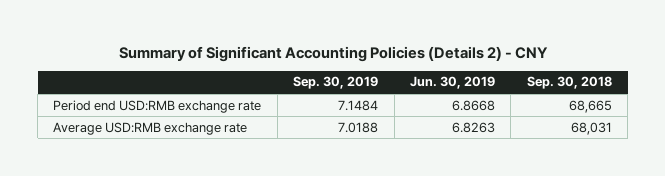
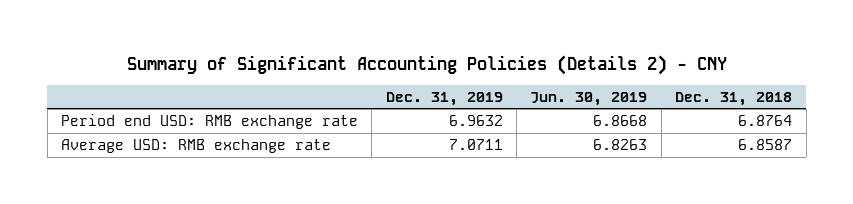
[293,76,379,90] Sep. 30, 2019 -> none
[526,76,612,90] Sep. 30, 2018 -> none
none -> [385,91,503,106] Dec. 31, 2019
none -> [675,91,793,106] Dec. 31, 2018
[53,99,262,113] Period end USD:RMB exchange rate -> [60,113,358,129] Period end USD: RMB exchange rate
[53,121,248,135] Average USD:RMB exchange rate -> [60,138,331,153] Average USD: RMB exchange rate

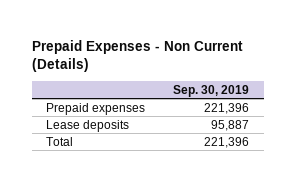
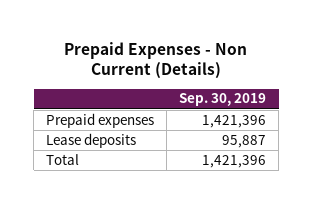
[204,102,250,114] 221,396 -> [202,114,267,128] 1,421,396
[204,136,250,148] 221,396 -> [202,154,267,168] 1,421,396

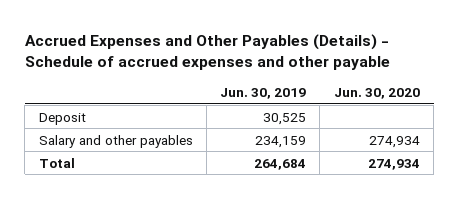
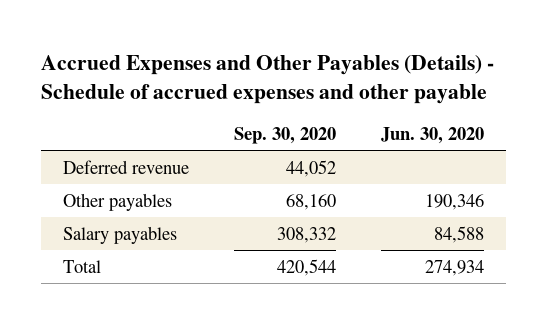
[220,87,307,99] Jun. 30, 2019 -> none
none -> [234,126,337,144] Sep. 30, 2020
[38,112,86,125] Deposit -> [63,159,190,174] Deferred revenue
none -> [63,192,173,211] Other payables
[38,134,193,148] Salary and other payables -> [63,225,178,244] Salary payables
[368,135,420,148] 274,934 -> [433,225,484,243] 84,588

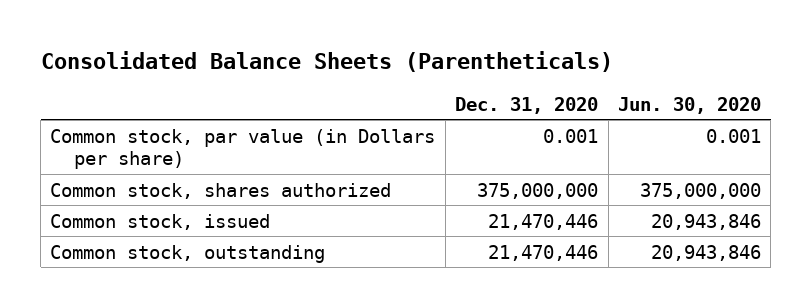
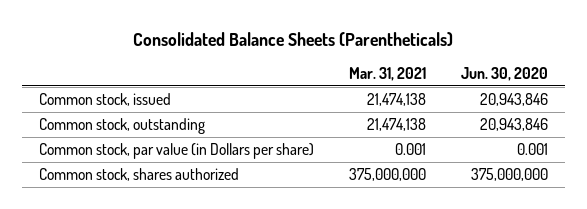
[455,96,599,114] Dec. 31, 2020 -> none
none -> [348,66,426,81] Mar. 31, 2021
[50,128,436,169] Common stock, par value (in Dollars per share) -> [39,142,315,159] Common stock, par value (in Dollars per share)
[50,182,392,199] Common stock, shares authorized -> [39,167,240,181] Common stock, shares authorized

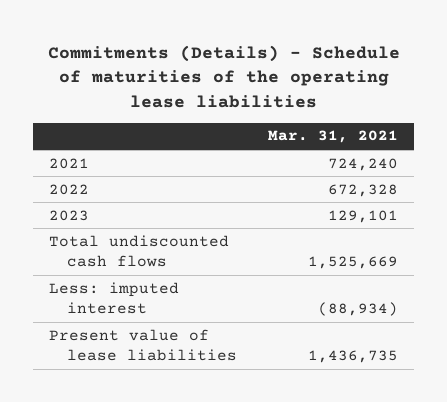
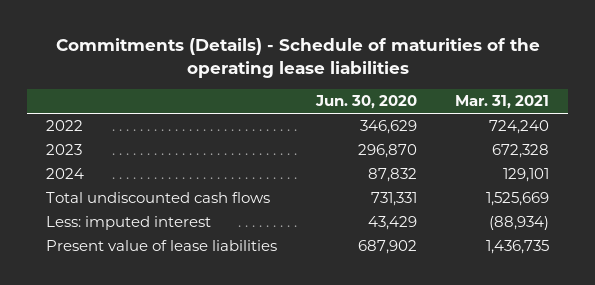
none -> [314,95,417,110] Jun. 30, 2020
[48,157,89,169] 2021 -> [46,120,84,132] 2022
[48,183,89,195] 2022 -> [46,144,83,156] 2023
[48,209,89,221] 2023 -> [46,168,85,180] 2024

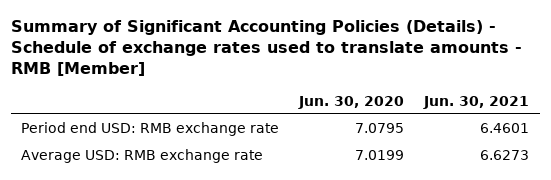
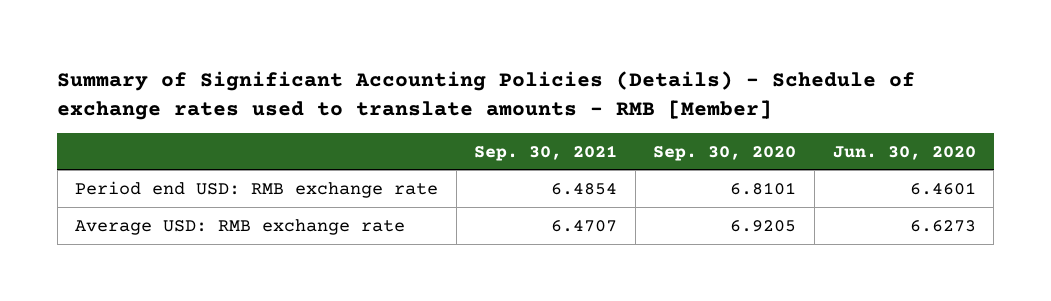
[423,95,530,109] Jun. 30, 2021 -> none
none -> [474,144,618,161] Sep. 30, 2021
none -> [653,145,797,161] Sep. 30, 2020
[355,123,405,134] 7.0795 -> [909,181,976,195] 6.4601
[355,150,405,161] 7.0199 -> [909,219,976,232] 6.6273

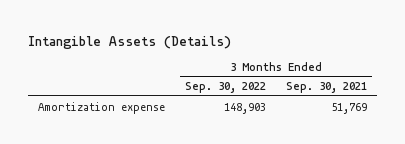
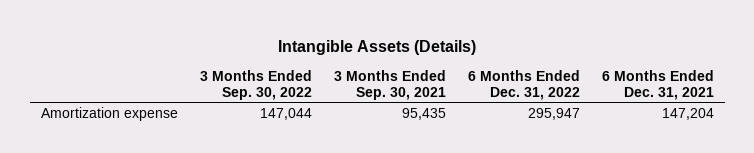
none -> [467,69,580,100] 6 Months Ended Dec. 31, 2022
none -> [601,69,714,100] 6 Months Ended Dec. 31, 2021
[224,102,267,114] 148,903 -> [259,107,312,120] 147,044
[331,102,368,114] 51,769 -> [401,107,446,120] 95,435

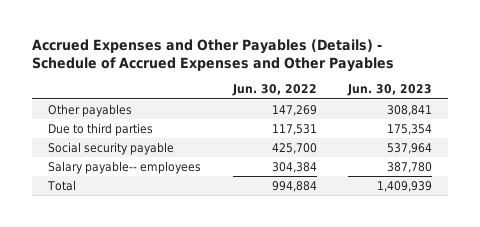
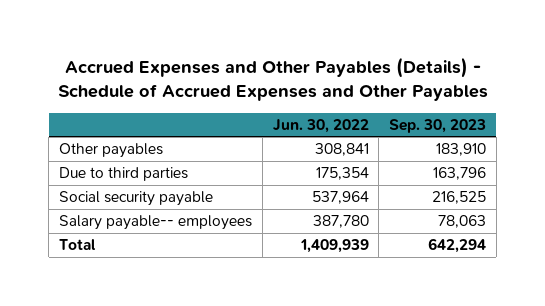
[347,84,433,97] Jun. 30, 2023 -> none
none -> [389,118,487,133] Sep. 30, 2023
[271,104,317,116] 147,269 -> [314,143,369,157] 308,841
[271,123,317,135] 117,531 -> [315,167,369,181] 175,354
[271,142,317,154] 425,700 -> [311,191,369,205] 537,964
[271,161,317,173] 304,384 -> [312,215,369,229] 387,780
[271,180,317,192] 994,884 -> [299,239,369,254] 1,409,939

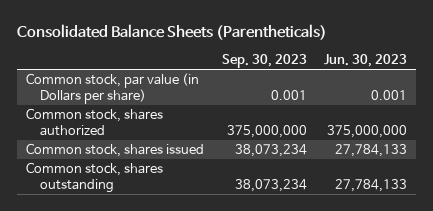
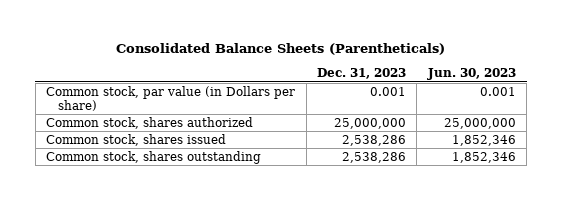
[221,54,307,69] Sep. 30, 2023 -> none
none -> [317,68,407,80] Dec. 31, 2023
[327,124,408,138] 375,000,000 -> [443,117,516,129] 25,000,000
[335,144,408,158] 27,784,133 -> [451,134,516,146] 1,852,346
[335,178,408,192] 27,784,133 -> [451,151,516,163] 1,852,346

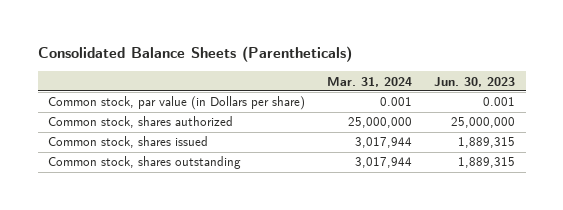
[317,68,407,80] Dec. 31, 2023 -> none
none -> [327,76,413,87] Mar. 31, 2024
[451,134,516,146] 1,852,346 -> [457,137,515,149] 1,889,315
[451,151,516,163] 1,852,346 -> [457,157,515,169] 1,889,315

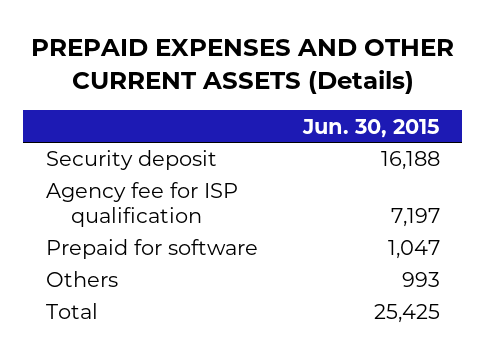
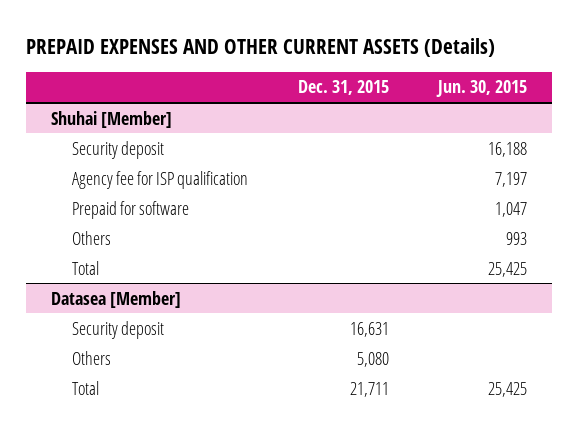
none -> [297,80,389,96] Dec. 31, 2015
none -> [50,110,172,128] Shuhai [Member]
none -> [50,290,181,308] Datasea [Member]
none -> [72,320,165,339] Security deposit
none -> [72,350,112,365] Others
none -> [72,380,100,395] Total

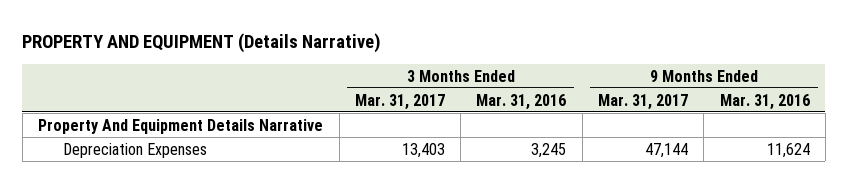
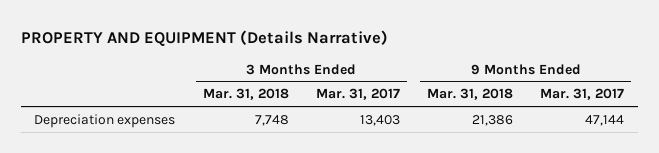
[476,93,567,110] Mar. 31, 2016 -> none
[719,93,810,110] Mar. 31, 2016 -> none
none -> [202,88,289,101] Mar. 31, 2018
none -> [427,88,514,101] Mar. 31, 2018
[38,118,324,134] Property And Equipment Details Narrative -> none
[62,142,207,158] Depreciation Expenses -> [34,113,176,128] Depreciation expenses

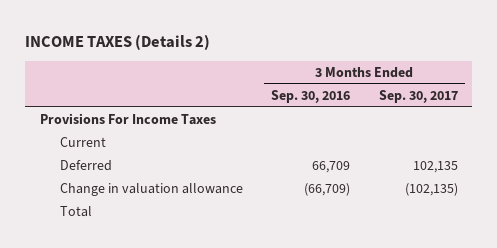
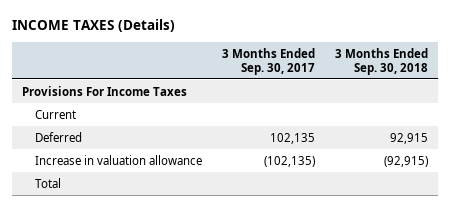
[25,34,211,51] INCOME TAXES (Details 2) -> [12,19,176,33] INCOME TAXES (Details)
[271,89,351,103] Sep. 30, 2016 -> none
none -> [334,47,428,75] 3 Months Ended Sep. 30, 2018
[59,182,243,196] Change in valuation allowance -> [34,154,202,165] Increase in valuation allowance

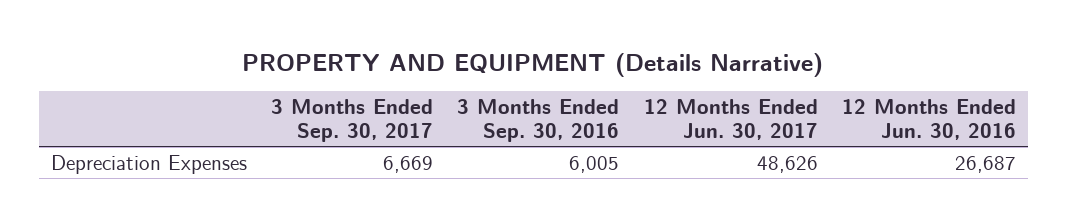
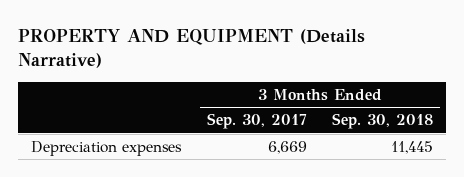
[457,99,620,142] 3 Months Ended Sep. 30, 2016 -> none
[643,99,818,140] 12 Months Ended Jun. 30, 2017 -> none
[841,99,1016,140] 12 Months Ended Jun. 30, 2016 -> none
none -> [332,113,434,130] Sep. 30, 2018
[51,154,248,174] Depreciation Expenses -> [30,141,182,157] Depreciation expenses

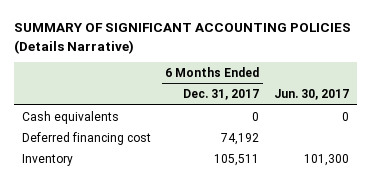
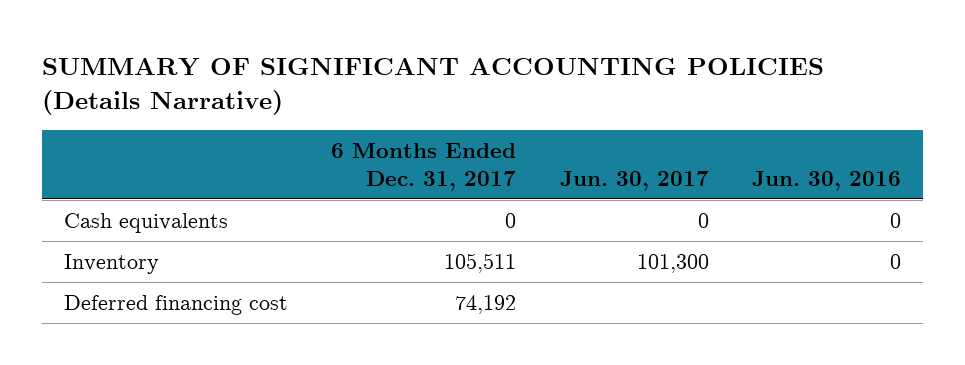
none -> [752,170,902,191] Jun. 30, 2016
[21,131,151,145] Deferred financing cost -> [63,295,288,316] Deferred financing cost

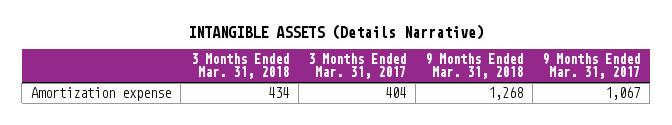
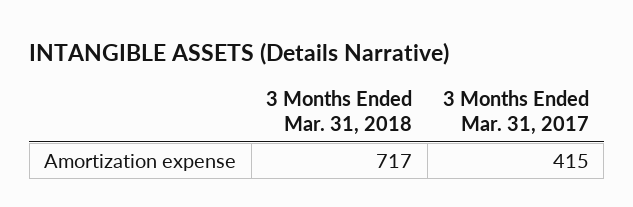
[425,53,524,80] 9 Months Ended Mar. 31, 2018 -> none
[542,53,641,80] 9 Months Ended Mar. 31, 2017 -> none
[267,86,289,98] 434 -> [376,153,413,168] 717
[384,86,406,98] 404 -> [552,153,589,168] 415

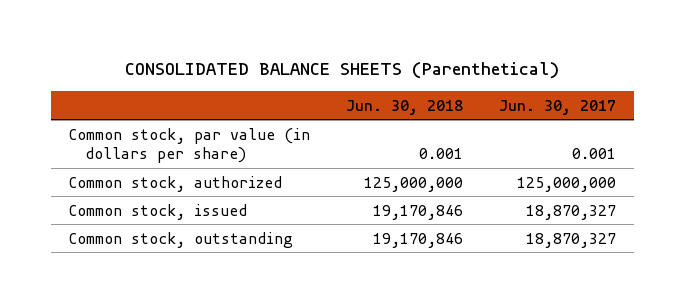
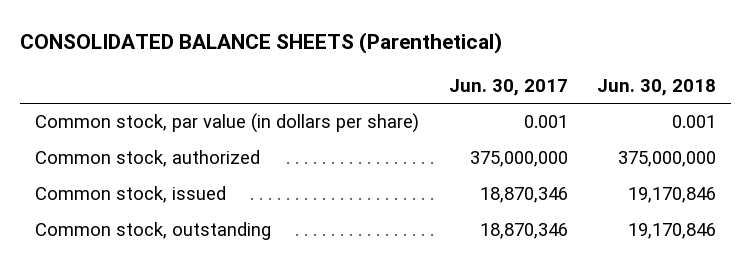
[364,176,464,192] 125,000,000 -> [618,151,717,168] 375,000,000
[517,176,617,192] 125,000,000 -> [469,151,568,168] 375,000,000
[526,204,617,220] 18,870,327 -> [479,187,568,204] 18,870,346
[526,232,617,248] 18,870,327 -> [479,223,568,240] 18,870,346

